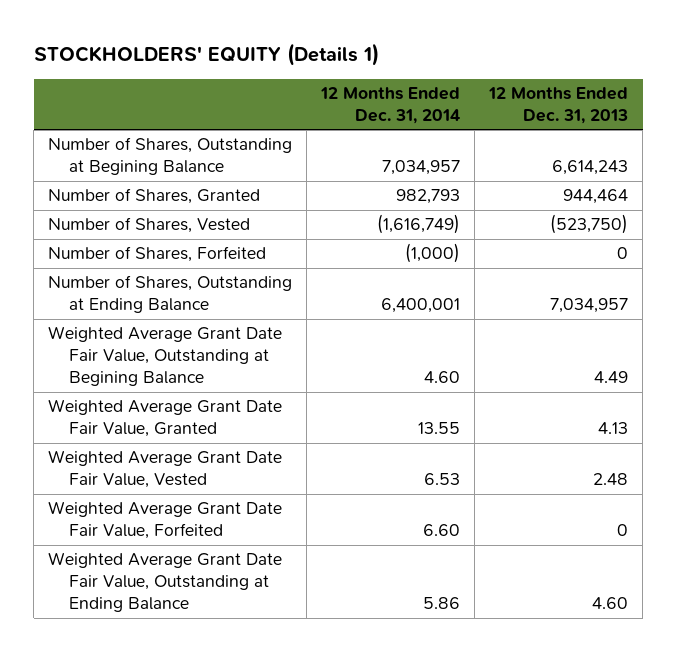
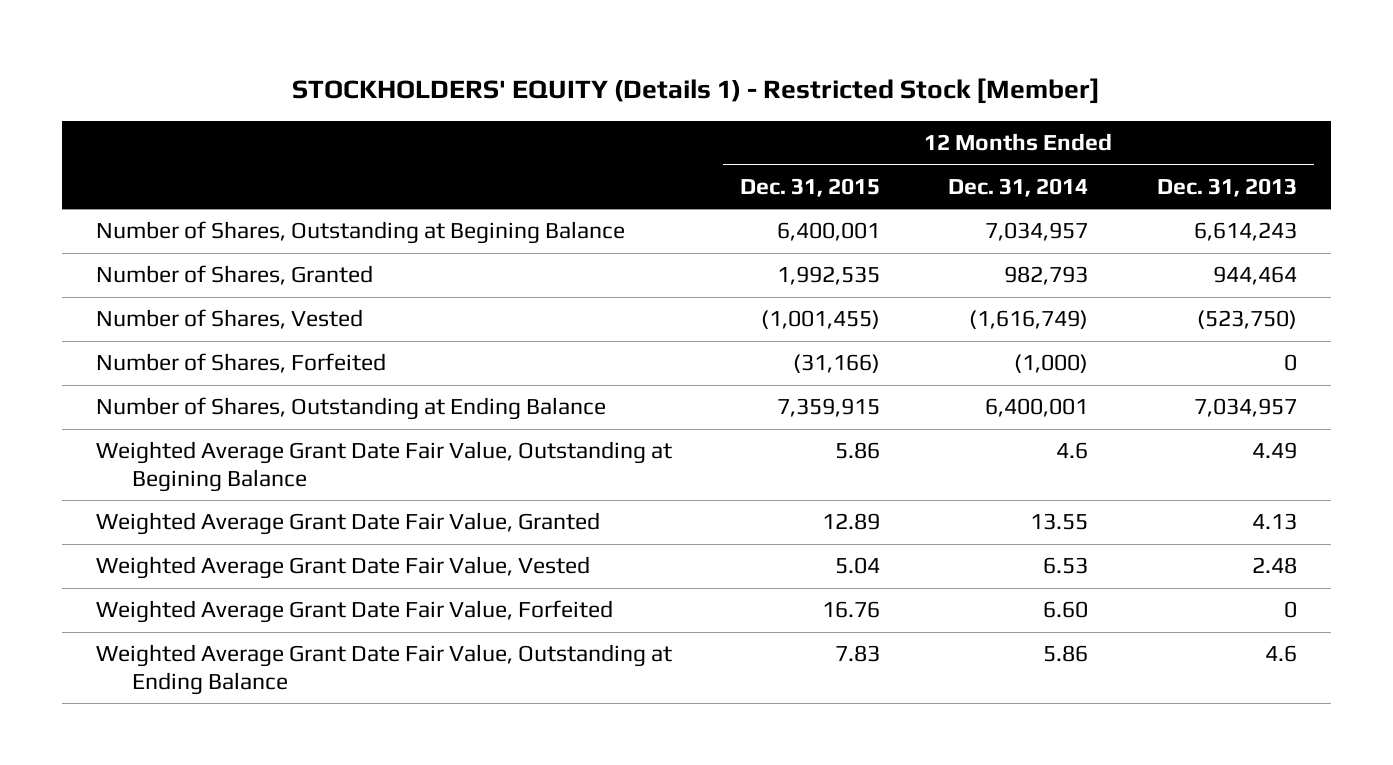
[33,43,379,67] STOCKHOLDERS' EQUITY (Details 1) -> [292,77,1101,104] STOCKHOLDERS' EQUITY (Details 1) - Restricted Stock [Member]
none -> [740,177,881,197] Dec. 31, 2015
[424,371,461,384] 4.60 -> [1056,442,1089,460] 4.6
[592,597,629,610] 4.60 -> [1264,645,1297,663] 4.6

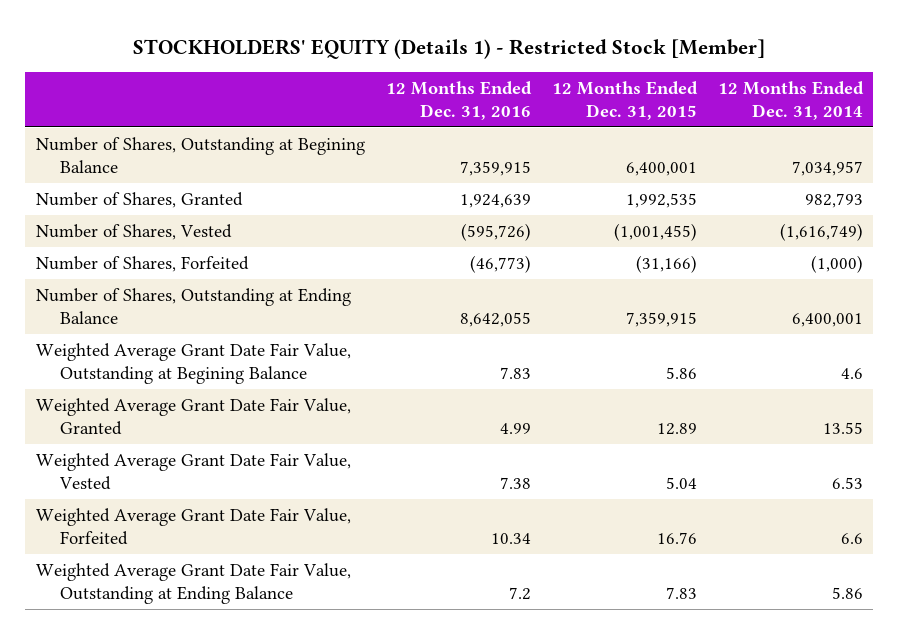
[1156,177,1297,197] Dec. 31, 2013 -> none
none -> [385,81,532,120] 12 Months Ended Dec. 31, 2016
[1043,601,1089,619] 6.60 -> [840,532,863,544] 6.6

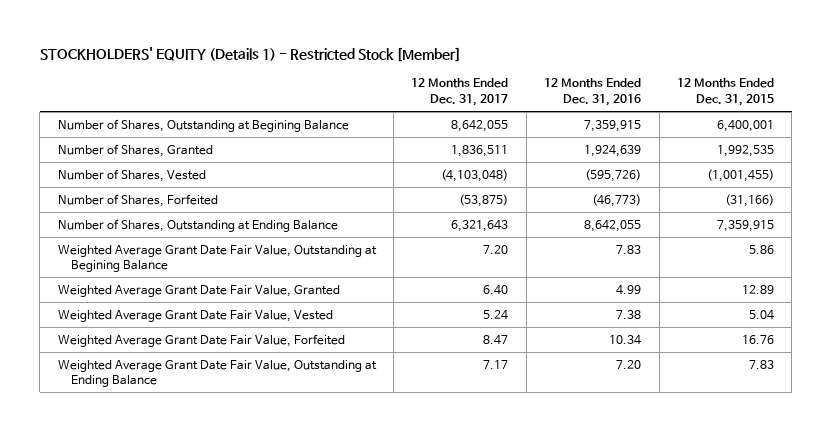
[717,81,864,120] 12 Months Ended Dec. 31, 2014 -> none
none -> [411,78,509,106] 12 Months Ended Dec. 31, 2017
[508,586,531,600] 7.2 -> [616,359,642,369] 7.20

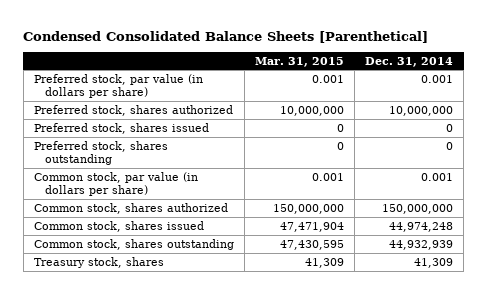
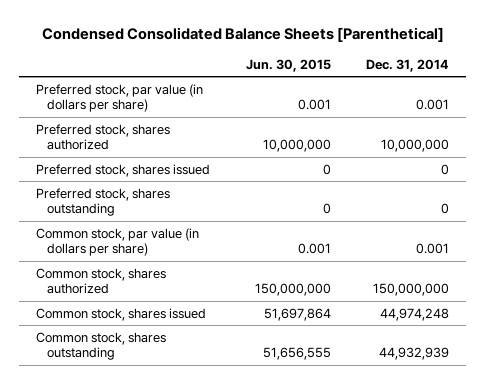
[254,56,344,67] Mar. 31, 2015 -> none
none -> [245,58,331,72] Jun. 30, 2015
[33,256,164,268] Treasury stock, shares -> none

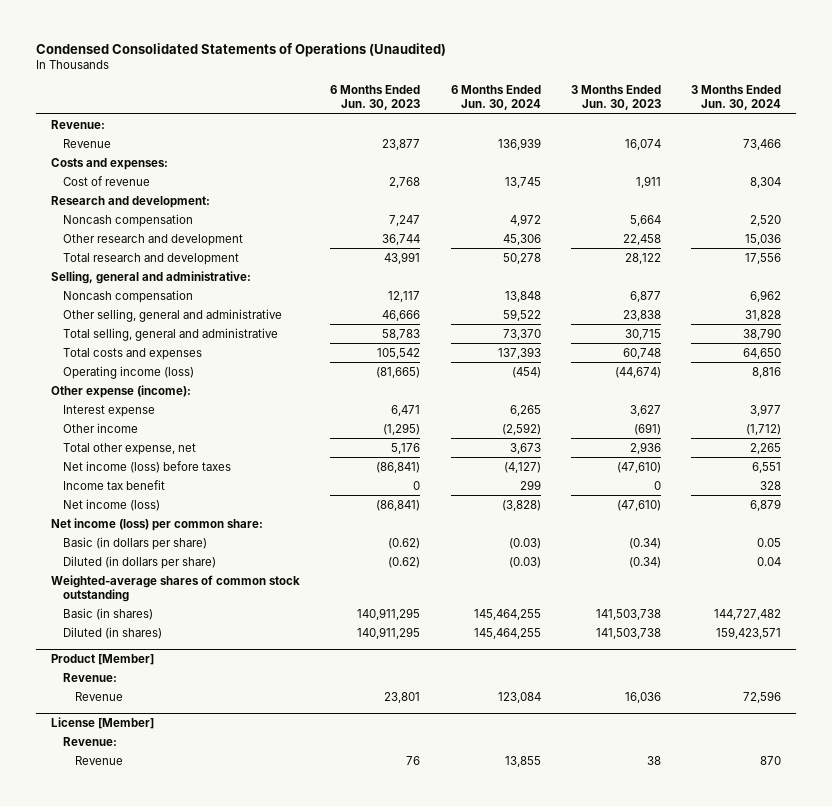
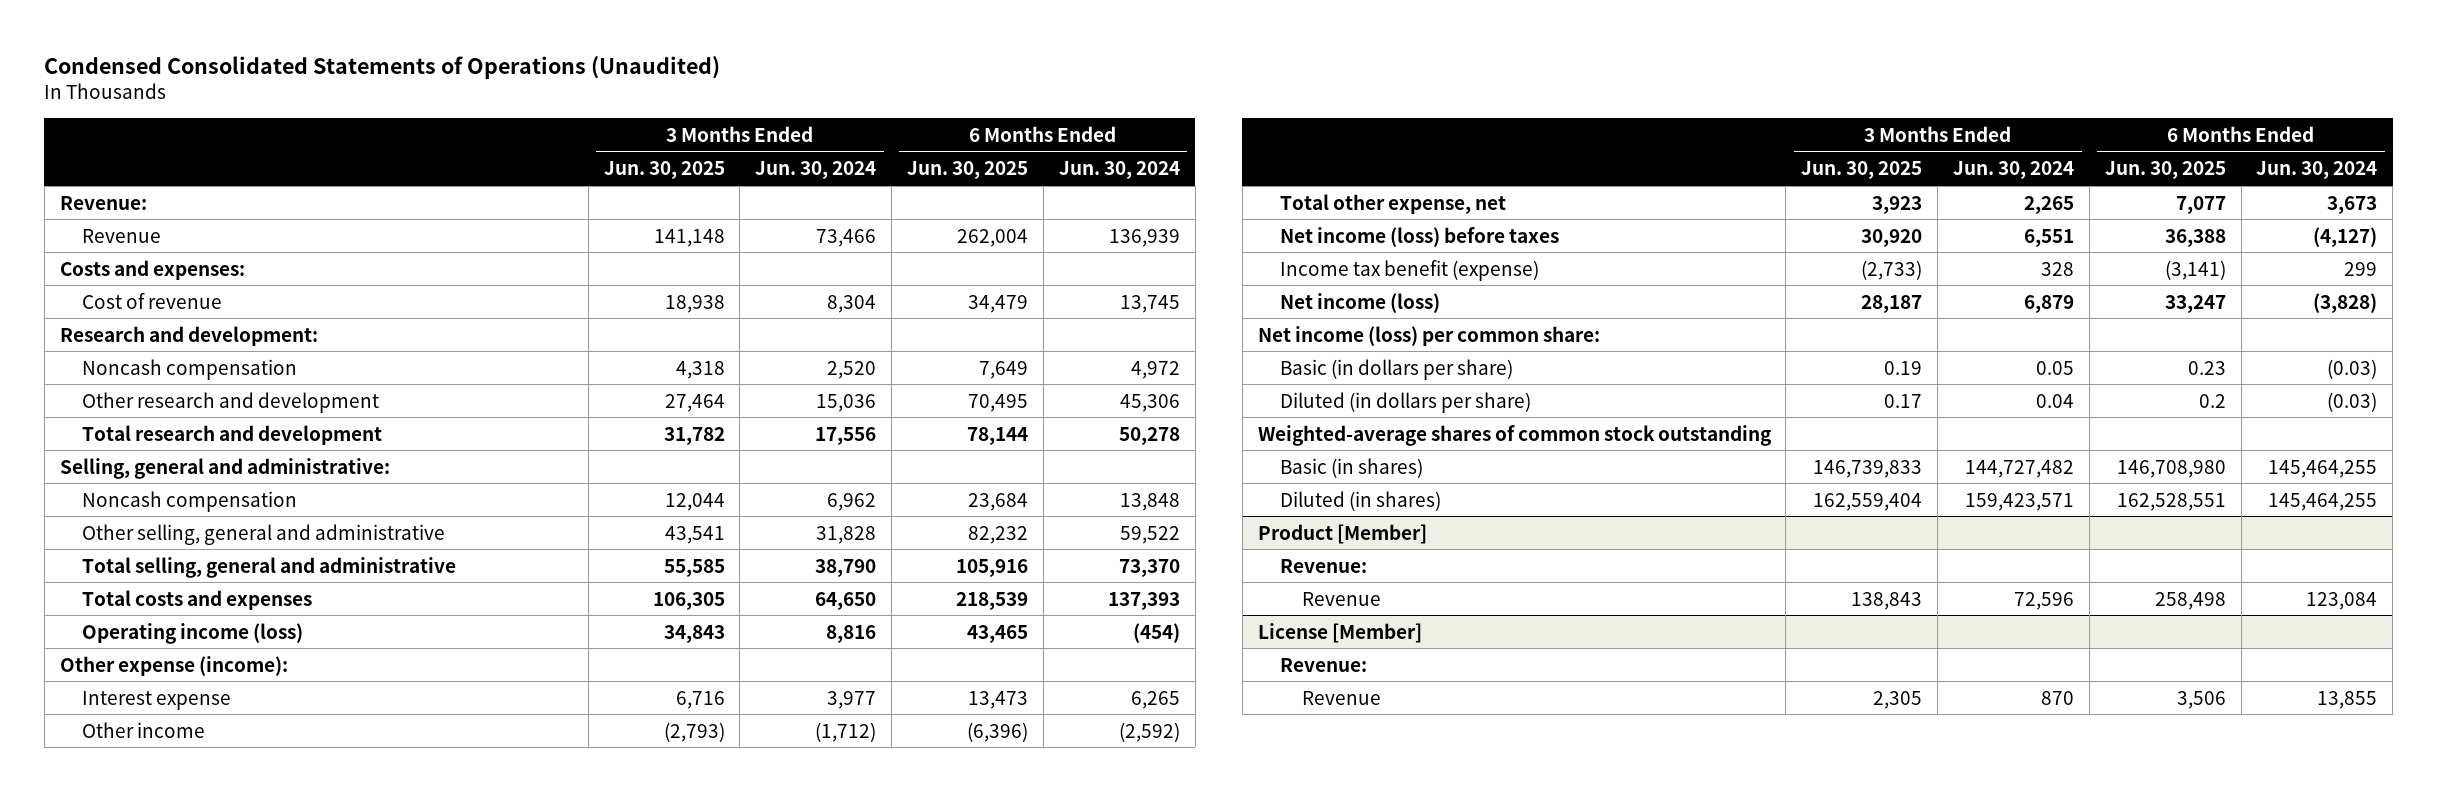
[330,85,421,111] 6 Months Ended Jun. 30, 2023 -> none
[570,85,661,111] 3 Months Ended Jun. 30, 2023 -> none
none -> [603,161,725,180] Jun. 30, 2025
none -> [906,161,1028,180] Jun. 30, 2025
[63,479,166,490] Income tax benefit -> [1279,259,1539,281] Income tax benefit (expense)

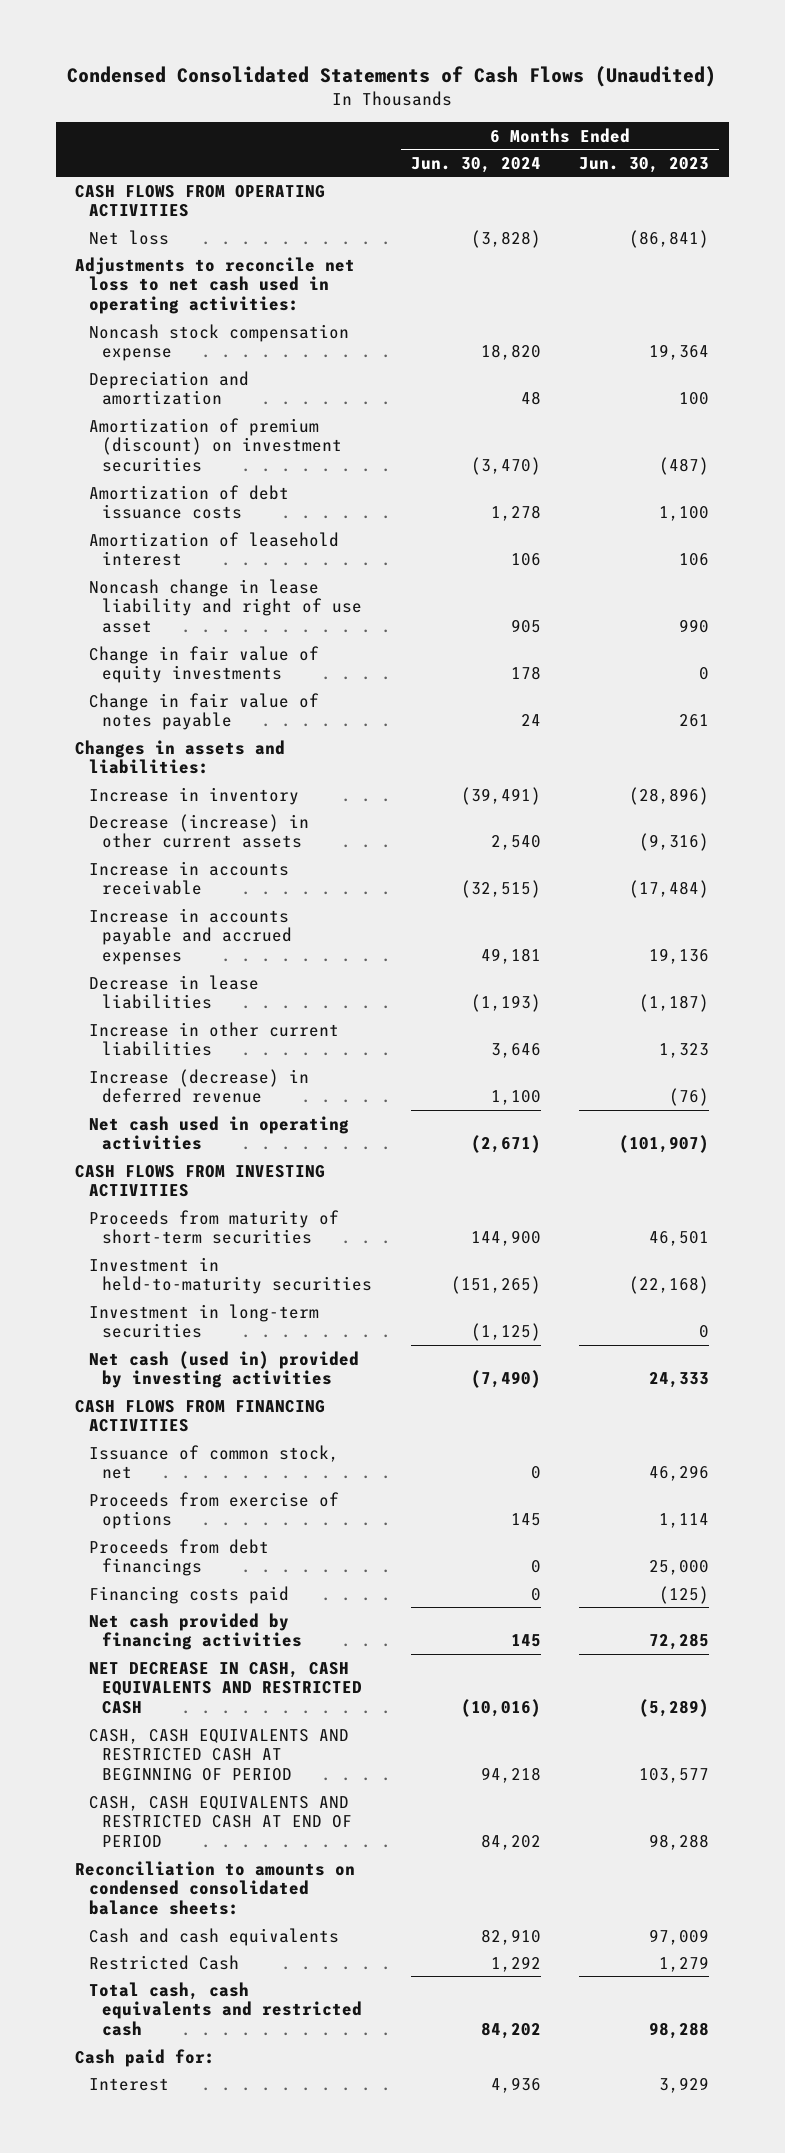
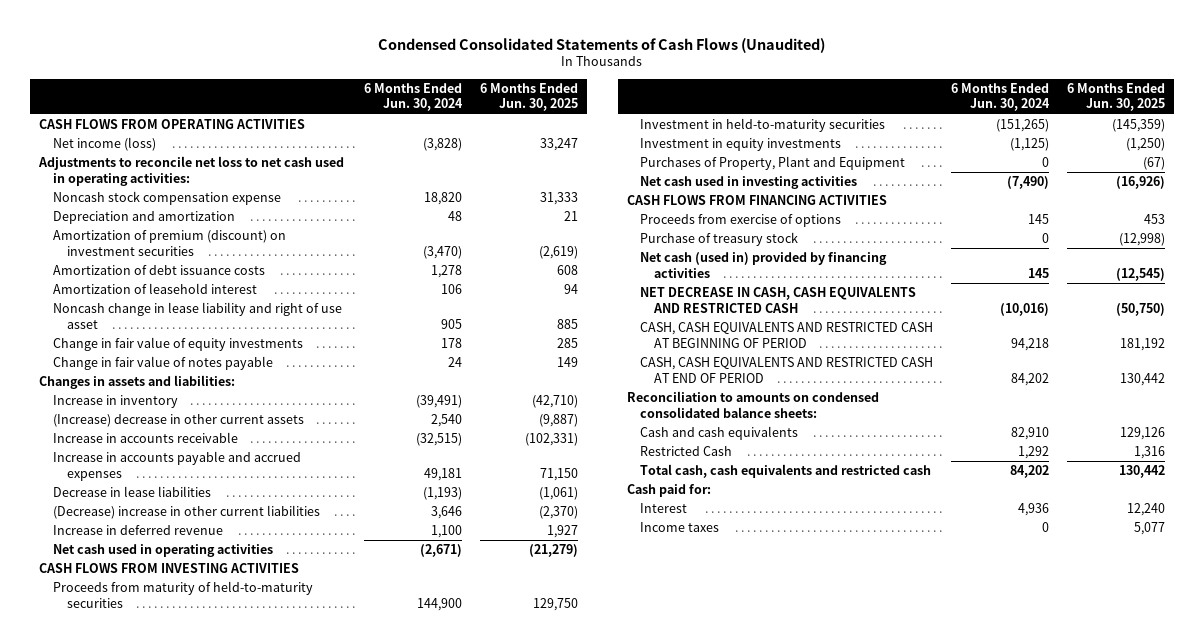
[579,156,710,173] Jun. 30, 2023 -> none
none -> [479,83,578,112] 6 Months Ended Jun. 30, 2025
[88,229,169,245] Net loss -> [52,137,156,152] Net income (loss)
[88,813,309,849] Decrease (increase) in other current assets -> [52,414,304,428] (Increase) decrease in other current assets
[88,1021,339,1057] Increase in other current liabilities -> [52,505,320,520] (Decrease) increase in other current liabilities
[88,1068,309,1104] Increase (decrease) in deferred revenue -> [52,525,223,536] Increase in deferred revenue
[88,1209,339,1245] Proceeds from maturity of short-term securities -> [52,581,313,608] Proceeds from maturity of held-to-maturity securities
[88,1303,319,1339] Investment in long-term securities -> [640,138,842,152] Investment in equity investments
none -> [640,156,906,171] Purchases of Property, Plant and Equipment
[88,1350,359,1389] Net cash (used in) provided by investing activities -> [640,176,858,190] Net cash used in investing activities
[88,1444,339,1480] Issuance of common stock, net -> none
[88,1538,269,1577] Proceeds from debt financings -> none
[88,1585,289,1604] Financing costs paid -> none
none -> [640,232,799,247] Purchase of treasury stock
[88,1612,302,1651] Net cash provided by financing activities -> [640,252,888,278] Net cash (used in) provided by financing activities
none -> [640,522,720,533] Income taxes

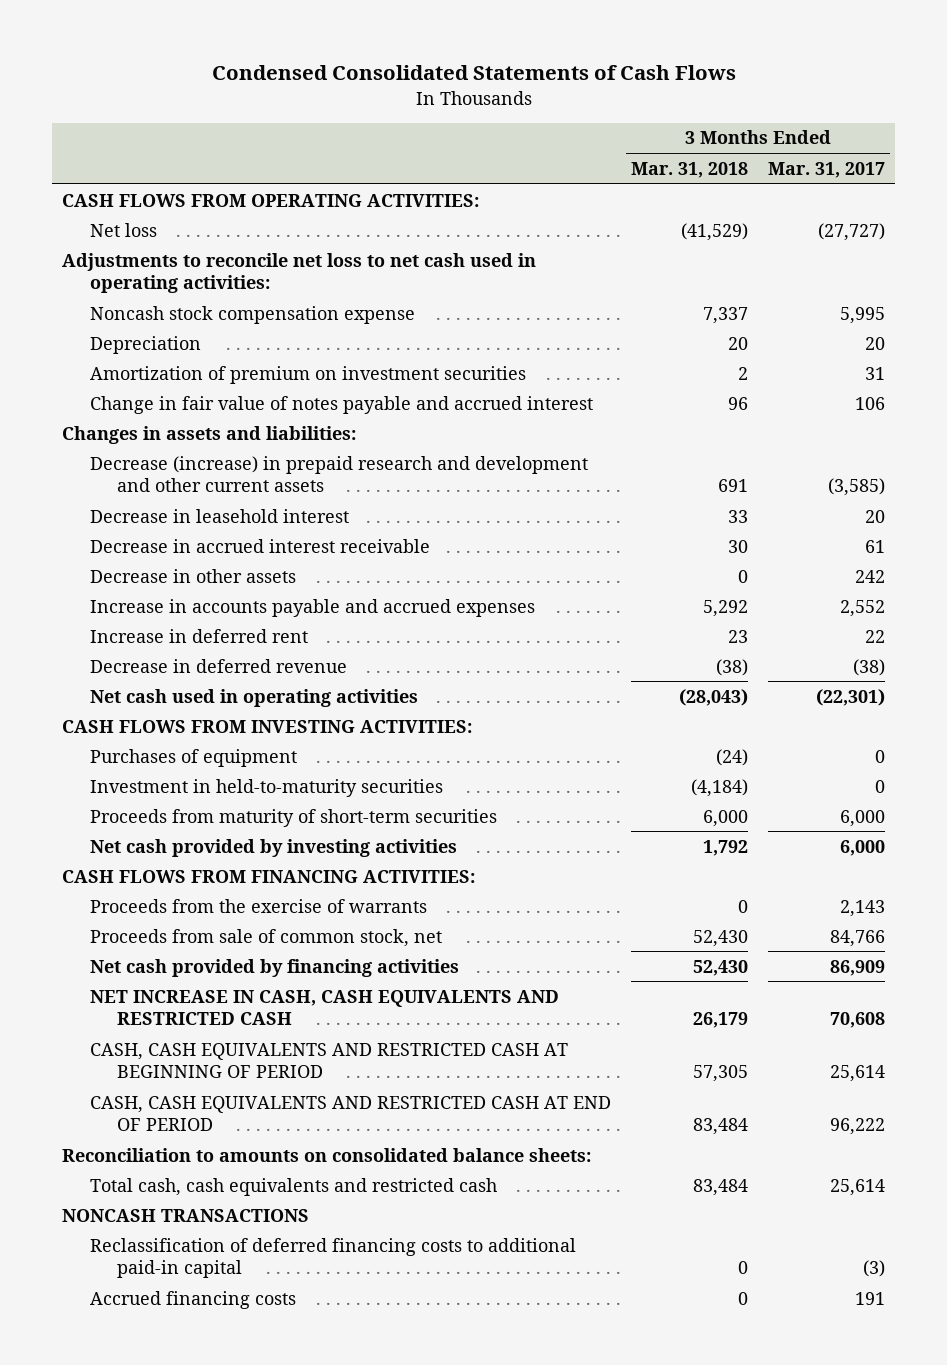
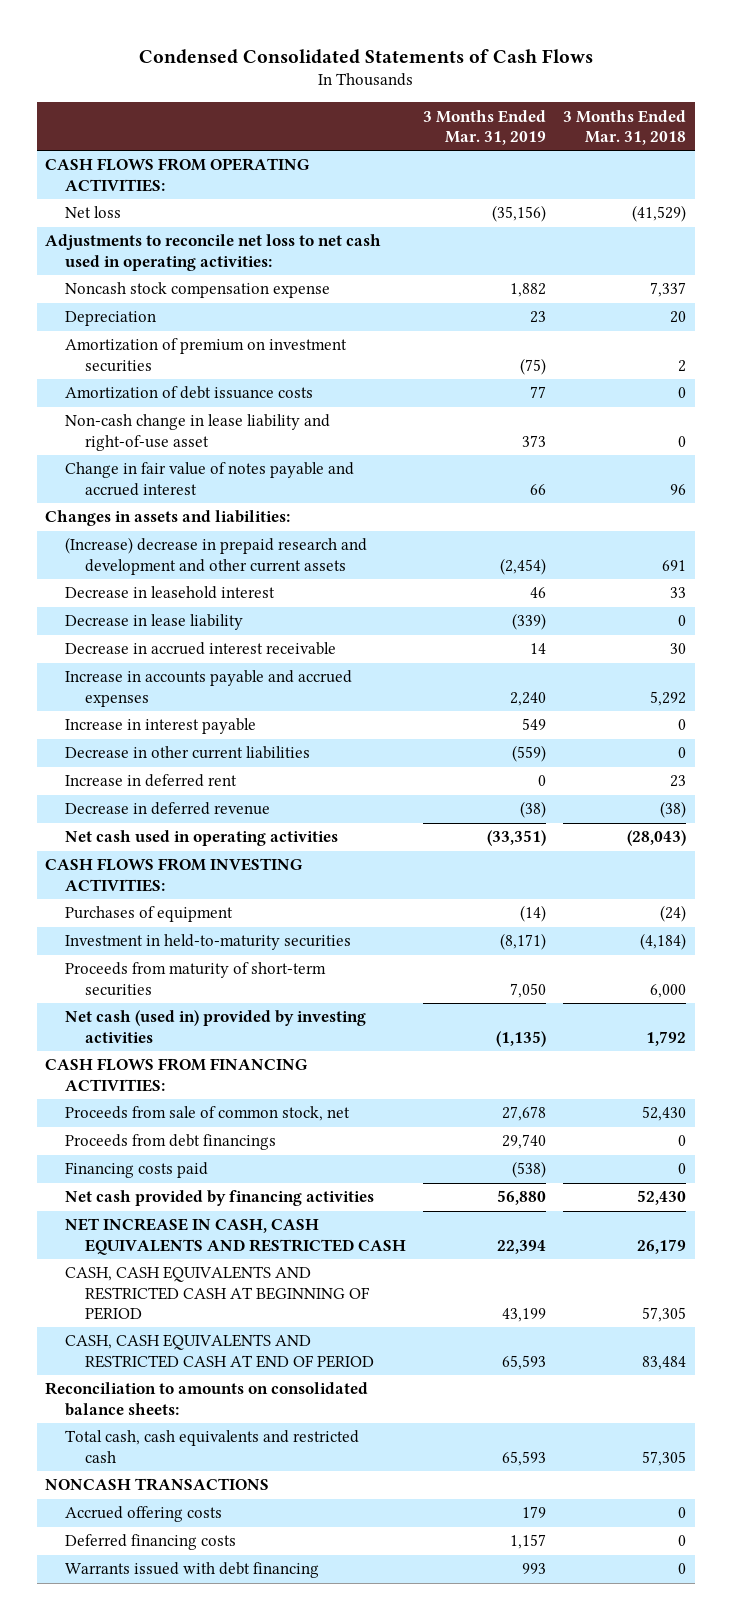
[767,161,885,178] Mar. 31, 2017 -> none
none -> [423,109,547,145] 3 Months Ended Mar. 31, 2019
none -> [65,386,314,400] Amortization of debt issuance costs
none -> [65,414,331,451] Non-cash change in lease liability and right-of-use asset
[89,455,588,493] Decrease (increase) in prepaid research and development and other current assets -> [65,537,368,575] (Increase) decrease in prepaid research and development and other current assets
none -> [65,614,244,631] Decrease in lease liability
[89,568,296,583] Decrease in other assets -> none
none -> [65,718,257,735] Increase in interest payable
none -> [65,746,311,760] Decrease in other current liabilities
[89,838,457,857] Net cash provided by investing activities -> [65,1010,367,1043] Net cash (used in) provided by investing activities
[89,898,427,913] Proceeds from the exercise of warrants -> none
none -> [65,1134,277,1151] Proceeds from debt financings
none -> [65,1162,209,1179] Financing costs paid
[692,1178,748,1196] 83,484 -> [642,1450,687,1466] 57,305
[89,1237,576,1279] Reclassification of deferred financing costs to additional paid-in capital -> none
none -> [65,1506,223,1523] Accrued offering costs
[89,1290,296,1309] Accrued financing costs -> [65,1534,237,1551] Deferred financing costs
none -> [65,1562,320,1579] Warrants issued with debt financing

